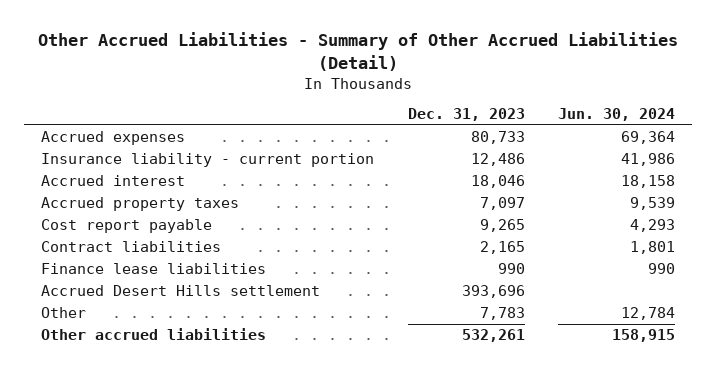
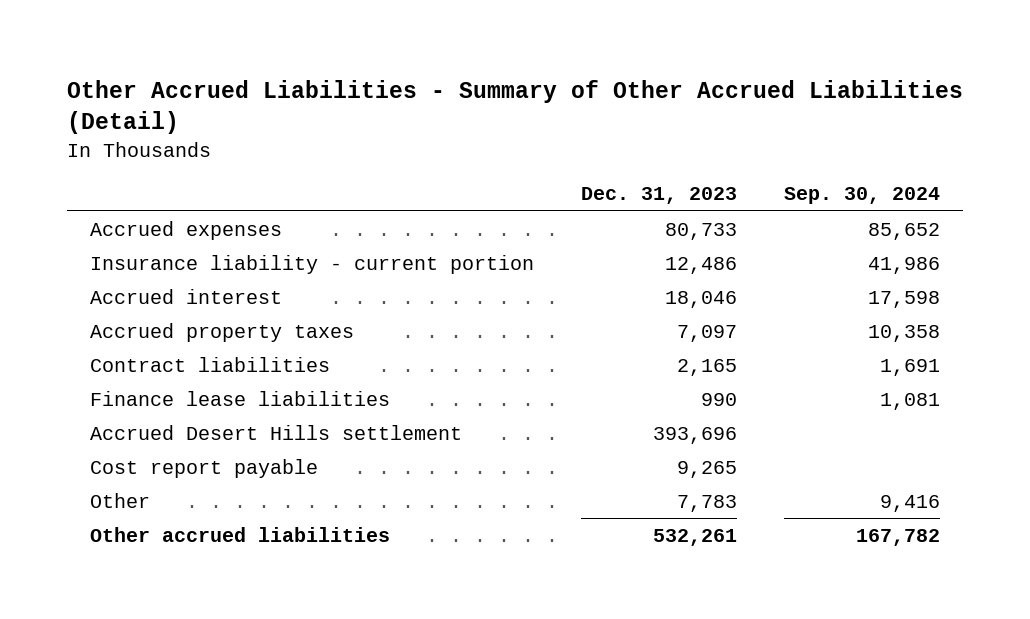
[558,108,676,122] Jun. 30, 2024 -> none
none -> [783,187,940,205] Sep. 30, 2024
[40,219,212,234] Cost report payable -> [90,458,319,478] Cost report payable

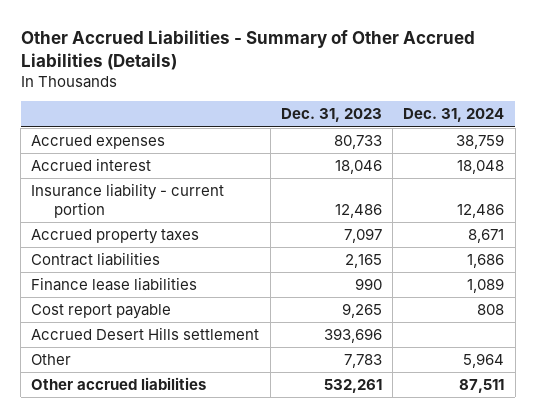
[66,80,963,135] Other Accrued Liabilities - Summary of Other Accrued Liabilities (Detail) -> [20,29,475,70] Other Accrued Liabilities - Summary of Other Accrued Liabilities (Details)
[783,187,940,205] Sep. 30, 2024 -> none
none -> [403,108,505,123] Dec. 31, 2024
[90,254,535,274] Insurance liability - current portion -> [31,183,225,219] Insurance liability - current portion
[90,424,463,440] Accrued Desert Hills settlement -> [31,327,260,341] Accrued Desert Hills settlement

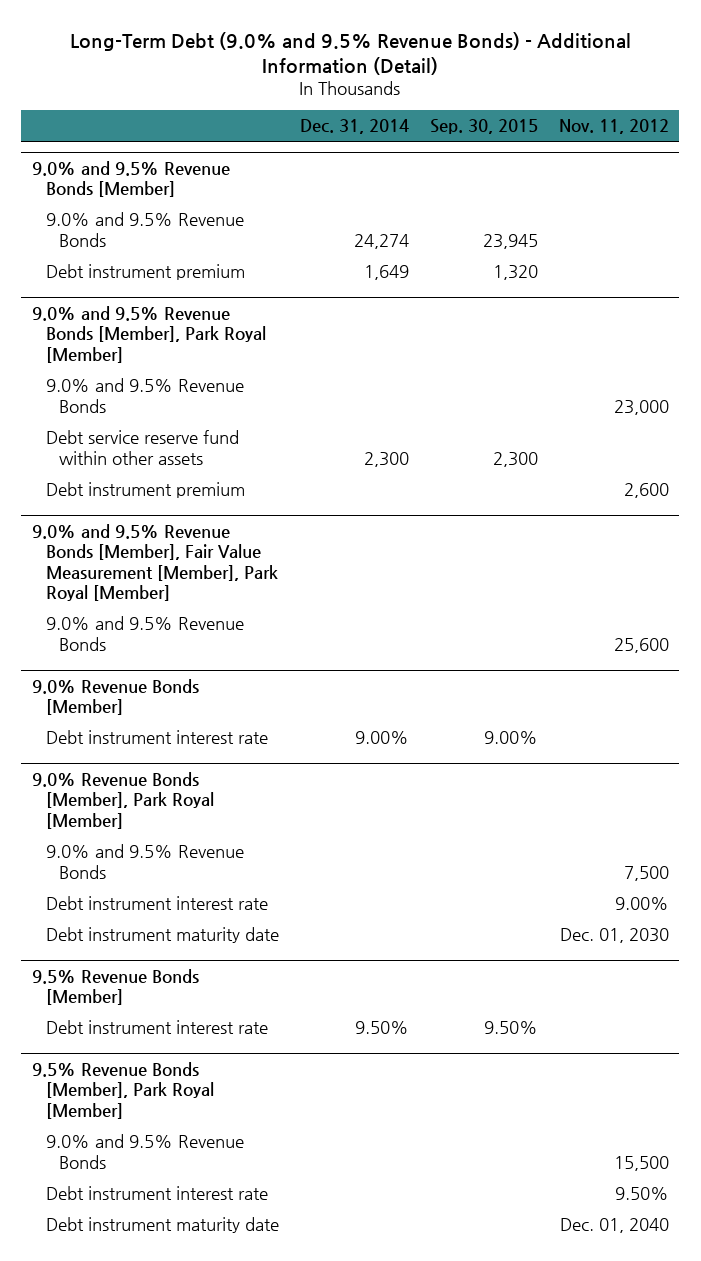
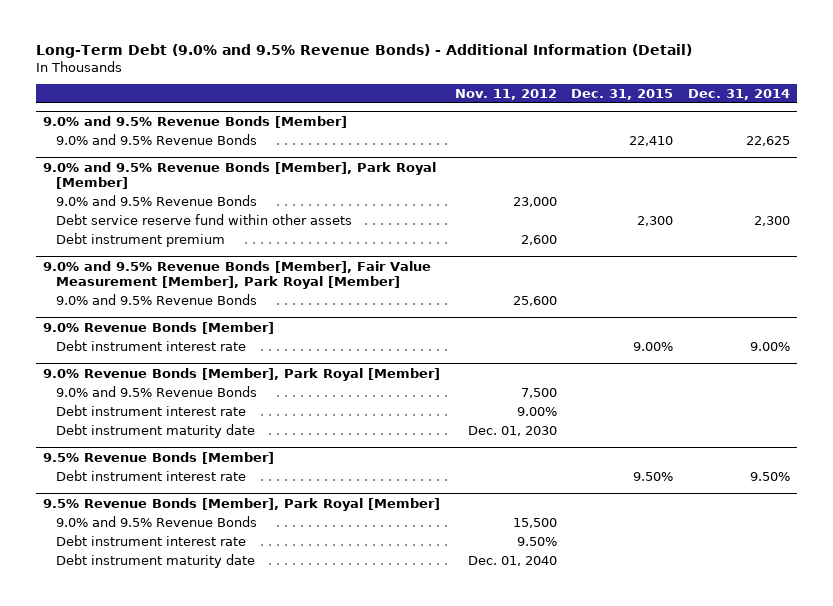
[429,119,538,135] Sep. 30, 2015 -> none
none -> [571,88,674,100] Dec. 31, 2015
[45,264,245,281] Debt instrument premium -> none
[353,233,409,249] 24,274 -> [745,136,790,147] 22,625

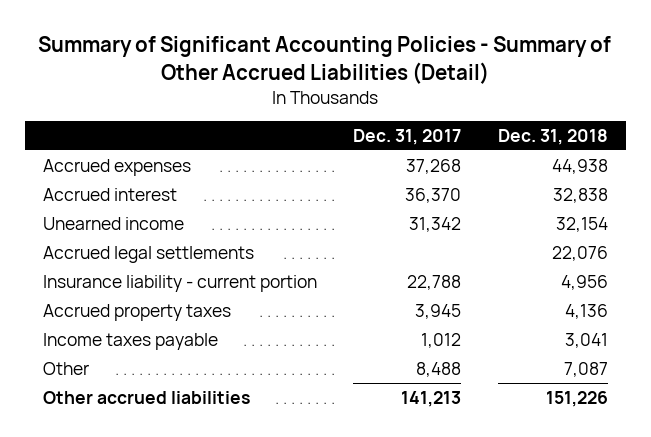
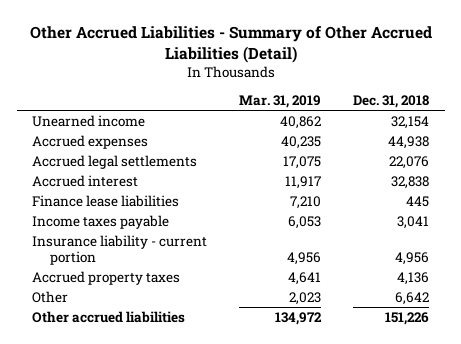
[38,36,612,84] Summary of Significant Accounting Policies - Summary of Other Accrued Liabilities (Detail) -> [29,25,432,63] Other Accrued Liabilities - Summary of Other Accrued Liabilities (Detail)
[353,129,462,146] Dec. 31, 2017 -> none
none -> [239,95,322,109] Mar. 31, 2019
[43,158,192,176] Accrued expenses -> [32,134,149,149] Accrued expenses
[43,187,178,201] Accrued interest -> [32,174,139,187] Accrued interest
none -> [32,194,180,207] Finance lease liabilities
[43,332,219,350] Income taxes payable -> [32,214,170,229] Income taxes payable
[563,361,608,377] 7,087 -> [394,291,429,305] 6,642

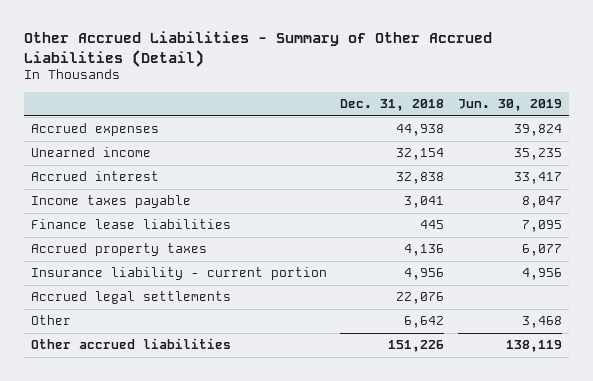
[239,95,322,109] Mar. 31, 2019 -> none
none -> [457,99,562,112] Jun. 30, 2019
[32,114,146,127] Unearned income -> [30,147,151,158] Unearned income
[32,194,180,207] Finance lease liabilities -> [30,219,231,230] Finance lease liabilities
[32,234,208,265] Insurance liability - current portion -> [30,267,327,281] Insurance liability - current portion
[32,154,198,169] Accrued legal settlements -> [30,291,231,305] Accrued legal settlements

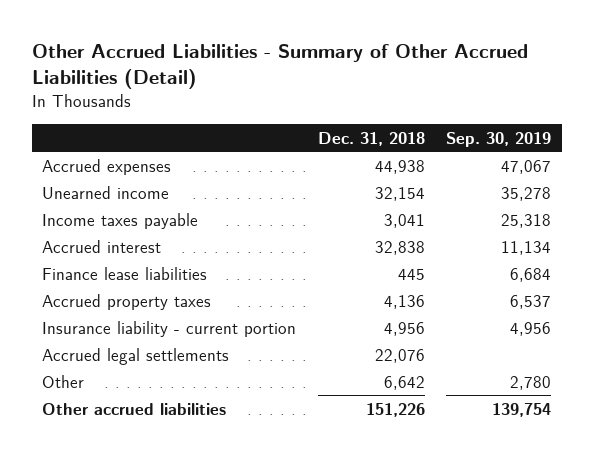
[457,99,562,112] Jun. 30, 2019 -> none
none -> [445,131,551,147] Sep. 30, 2019
[30,171,159,182] Accrued interest -> [42,239,162,253] Accrued interest

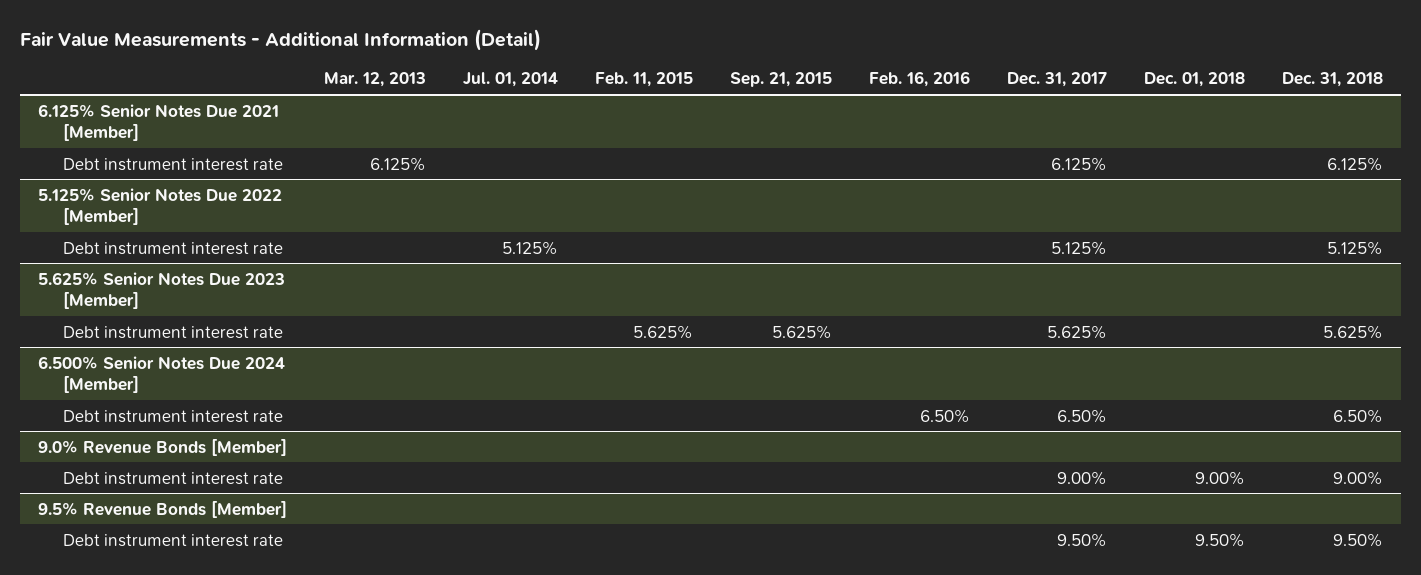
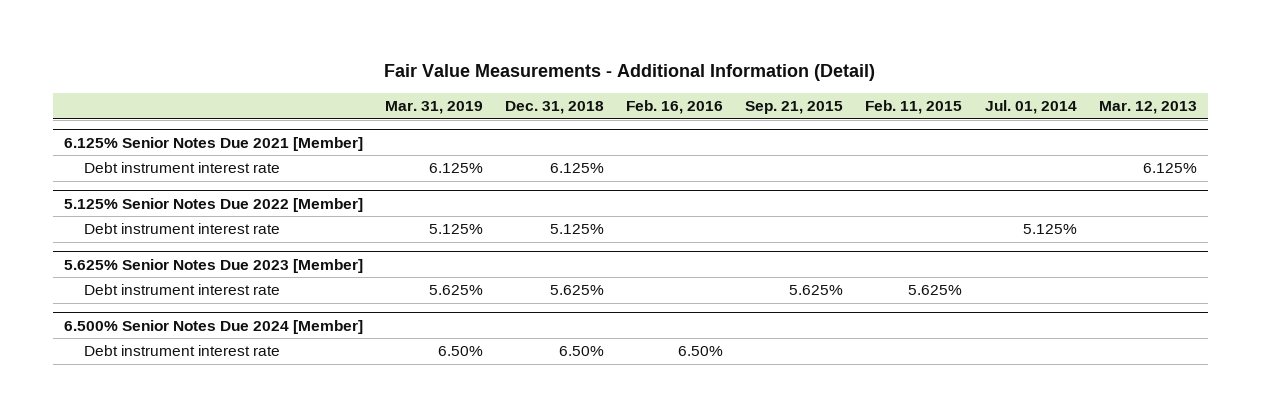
[1006,72,1107,88] Dec. 31, 2017 -> none
[1143,72,1245,88] Dec. 01, 2018 -> none
none -> [384,101,483,115] Mar. 31, 2019
[38,438,288,456] 9.0% Revenue Bonds [Member] -> none
[63,471,284,485] Debt instrument interest rate -> none
[38,500,288,518] 9.5% Revenue Bonds [Member] -> none
[63,533,284,547] Debt instrument interest rate -> none

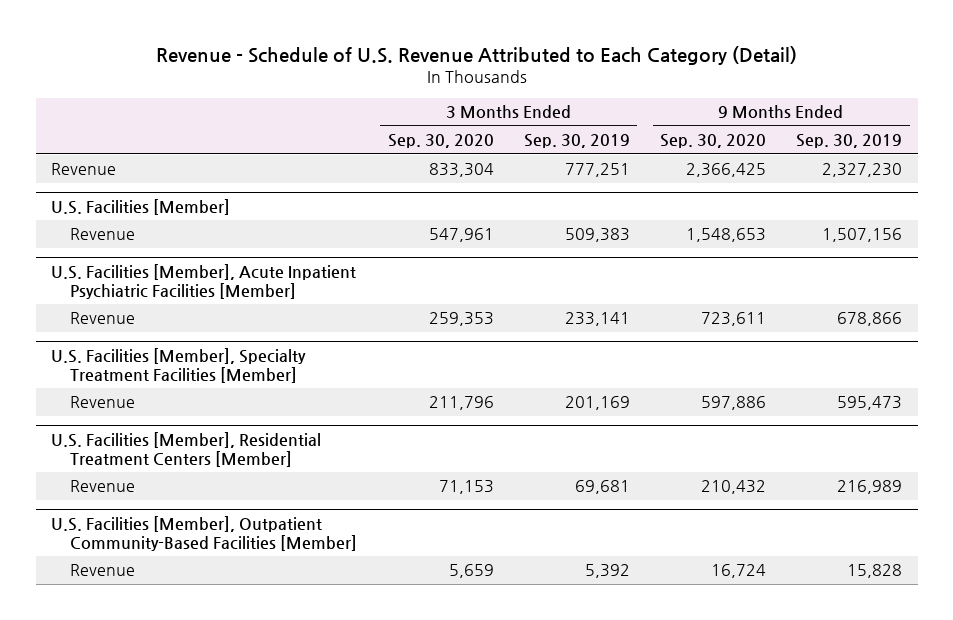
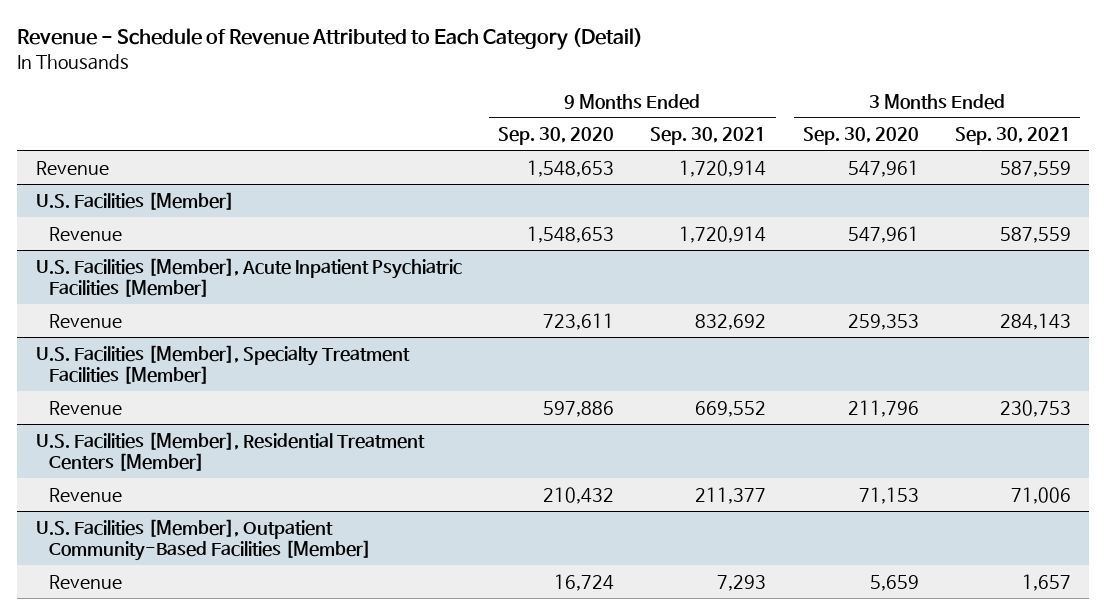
[155,45,797,65] Revenue - Schedule of U.S. Revenue Attributed to Each Category (Detail) -> [17,28,644,51] Revenue - Schedule of Revenue Attributed to Each Category (Detail)
[523,134,630,149] Sep. 30, 2019 -> none
[796,134,903,149] Sep. 30, 2019 -> none
none -> [650,127,767,146] Sep. 30, 2021
none -> [955,127,1072,146] Sep. 30, 2021
[428,163,494,178] 833,304 -> [847,159,919,177] 547,961
[686,163,767,178] 2,366,425 -> [527,159,615,177] 1,548,653

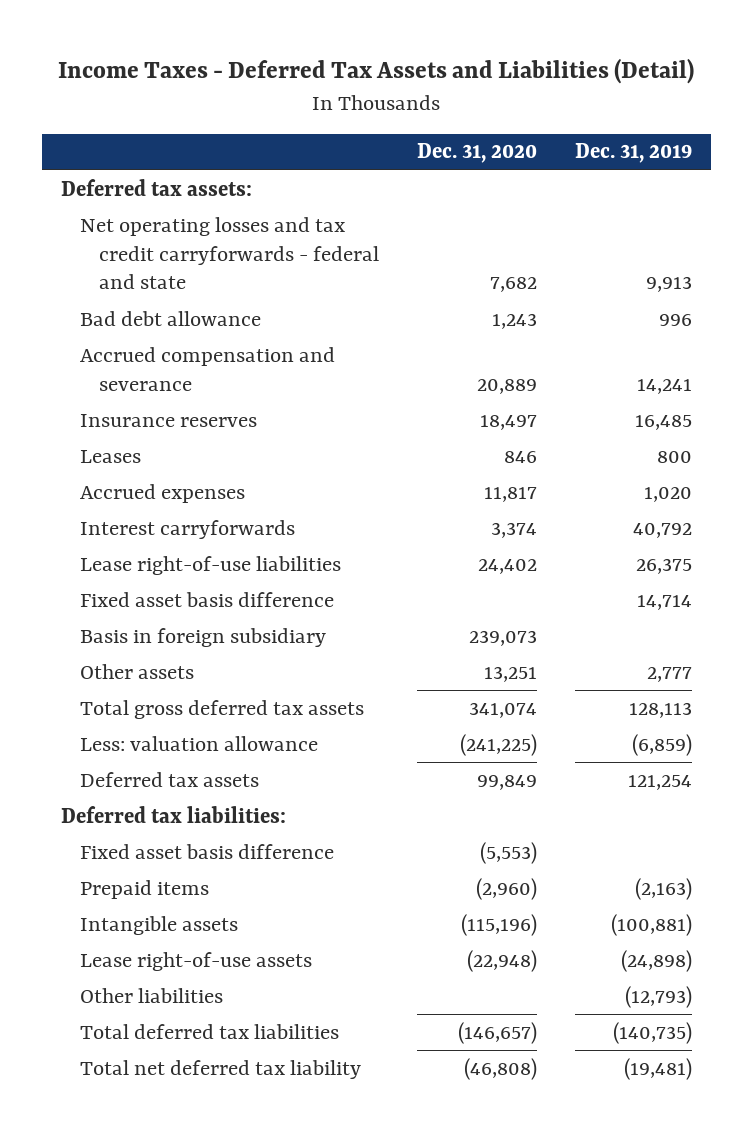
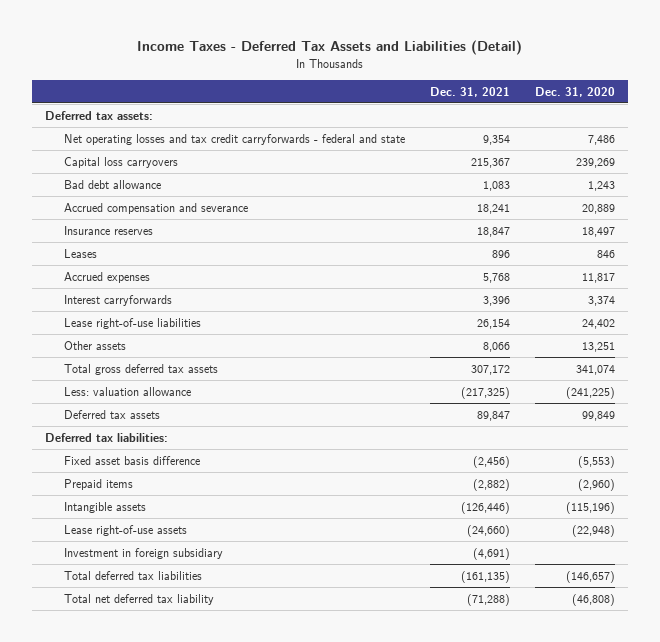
[574,143,692,164] Dec. 31, 2019 -> none
none -> [430,86,511,97] Dec. 31, 2021
[490,277,538,293] 7,682 -> [588,134,616,145] 7,486
none -> [63,156,178,168] Capital loss carryovers
[80,591,335,607] Fixed asset basis difference -> none
[80,627,327,647] Basis in foreign subsidiary -> none
[80,987,224,1003] Other liabilities -> none
none -> [63,547,223,559] Investment in foreign subsidiary

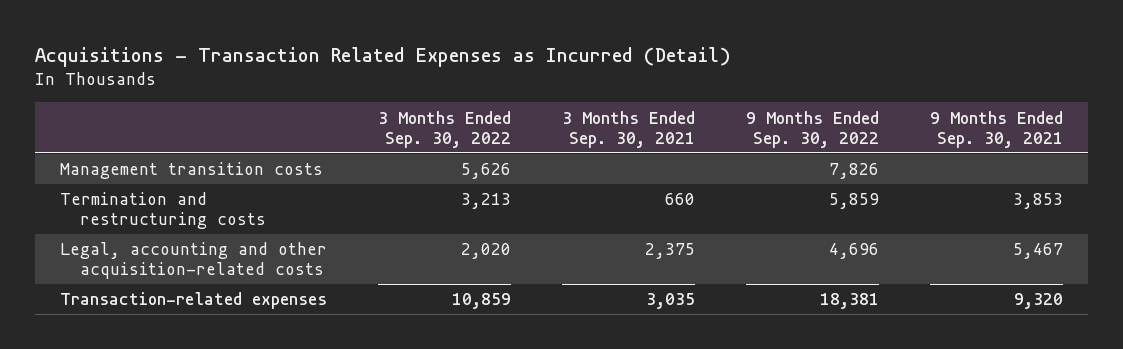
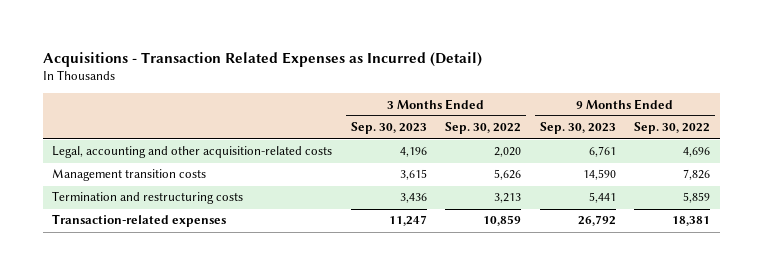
[561,110,695,148] 3 Months Ended Sep. 30, 2021 -> none
[929,110,1063,148] 9 Months Ended Sep. 30, 2021 -> none
none -> [350,122,427,135] Sep. 30, 2023
none -> [539,122,616,135] Sep. 30, 2023
[59,242,327,280] Legal, accounting and other acquisition-related costs -> [52,146,333,159] Legal, accounting and other acquisition-related costs

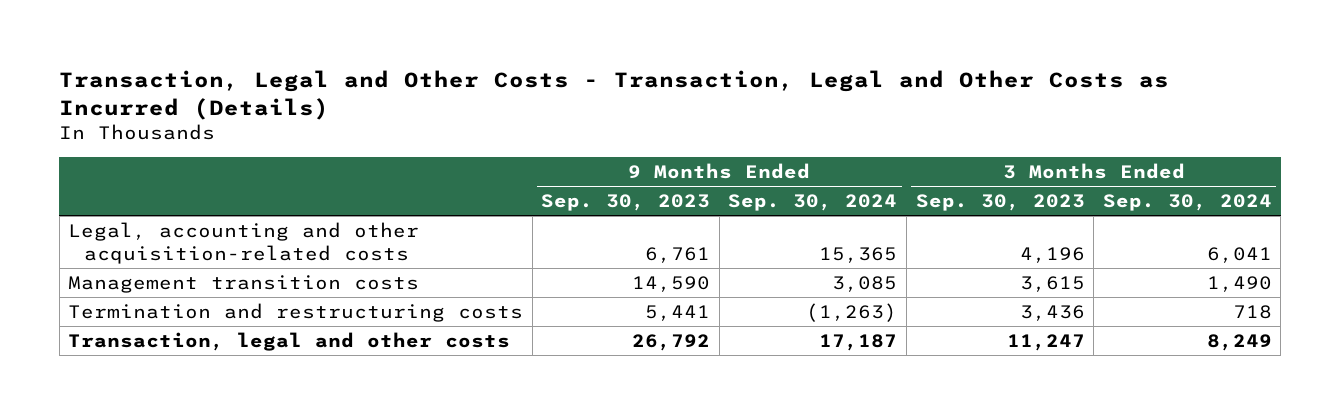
[43,52,483,68] Acquisitions - Transaction Related Expenses as Incurred (Detail) -> [59,70,1170,121] Transaction, Legal and Other Costs - Transaction, Legal and Other Costs as Incurred (Details)
[445,122,522,135] Sep. 30, 2022 -> none
[634,122,711,135] Sep. 30, 2022 -> none
none -> [728,194,898,212] Sep. 30, 2024
none -> [1102,194,1272,212] Sep. 30, 2024
[52,214,227,228] Transaction-related expenses -> [68,331,511,351] Transaction, legal and other costs

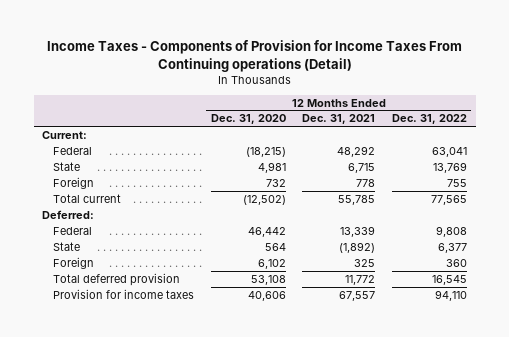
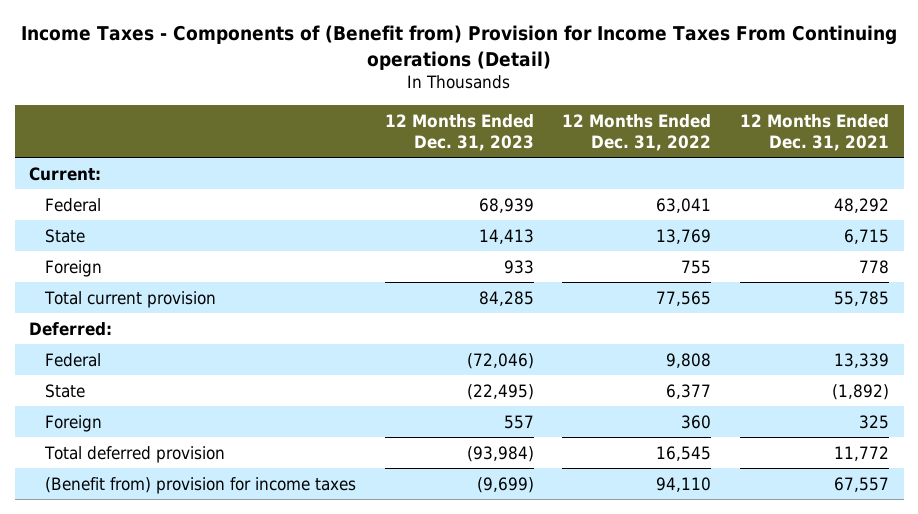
[46,40,462,72] Income Taxes - Components of Provision for Income Taxes From Continuing operations (Detail) -> [21,25,898,71] Income Taxes - Components of (Benefit from) Provision for Income Taxes From Continuing operations (Detail)
[210,114,286,125] Dec. 31, 2020 -> none
none -> [384,113,534,151] 12 Months Ended Dec. 31, 2023
[52,193,121,203] Total current -> [43,290,216,308] Total current provision
[52,288,194,299] Provision for income taxes -> [44,476,356,494] (Benefit from) provision for income taxes

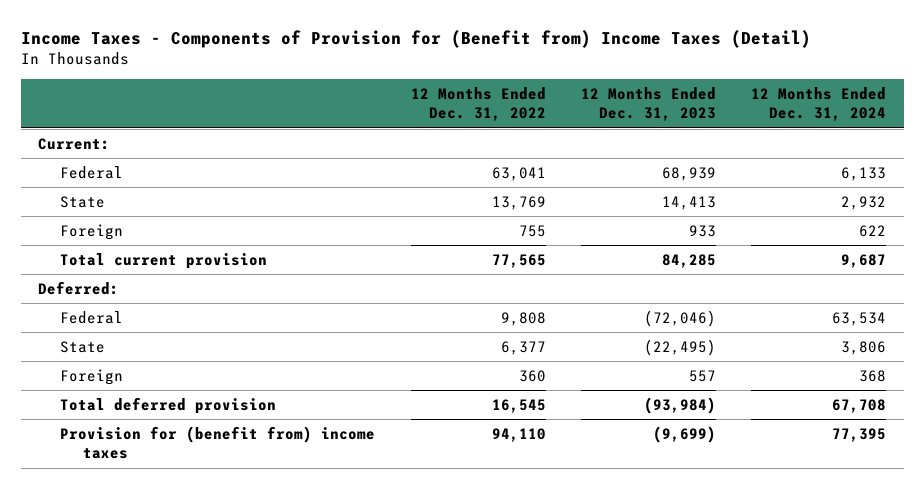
[21,25,898,71] Income Taxes - Components of (Benefit from) Provision for Income Taxes From Continuing operations (Detail) -> [20,29,811,48] Income Taxes - Components of Provision for (Benefit from) Income Taxes (Detail)
[740,113,890,151] 12 Months Ended Dec. 31, 2021 -> none
none -> [751,86,887,122] 12 Months Ended Dec. 31, 2024
[44,476,356,494] (Benefit from) provision for income taxes -> [60,425,376,460] Provision for (benefit from) income taxes

